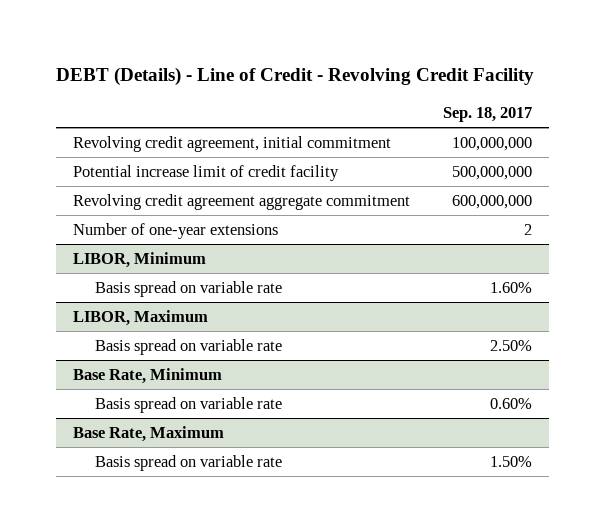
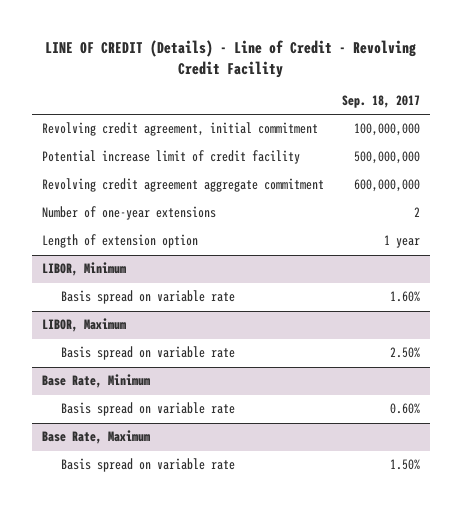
[55,67,534,87] DEBT (Details) - Line of Credit - Revolving Credit Facility -> [45,40,417,78] LINE OF CREDIT (Details) - Line of Credit - Revolving Credit Facility
none -> [41,234,198,249] Length of extension option

